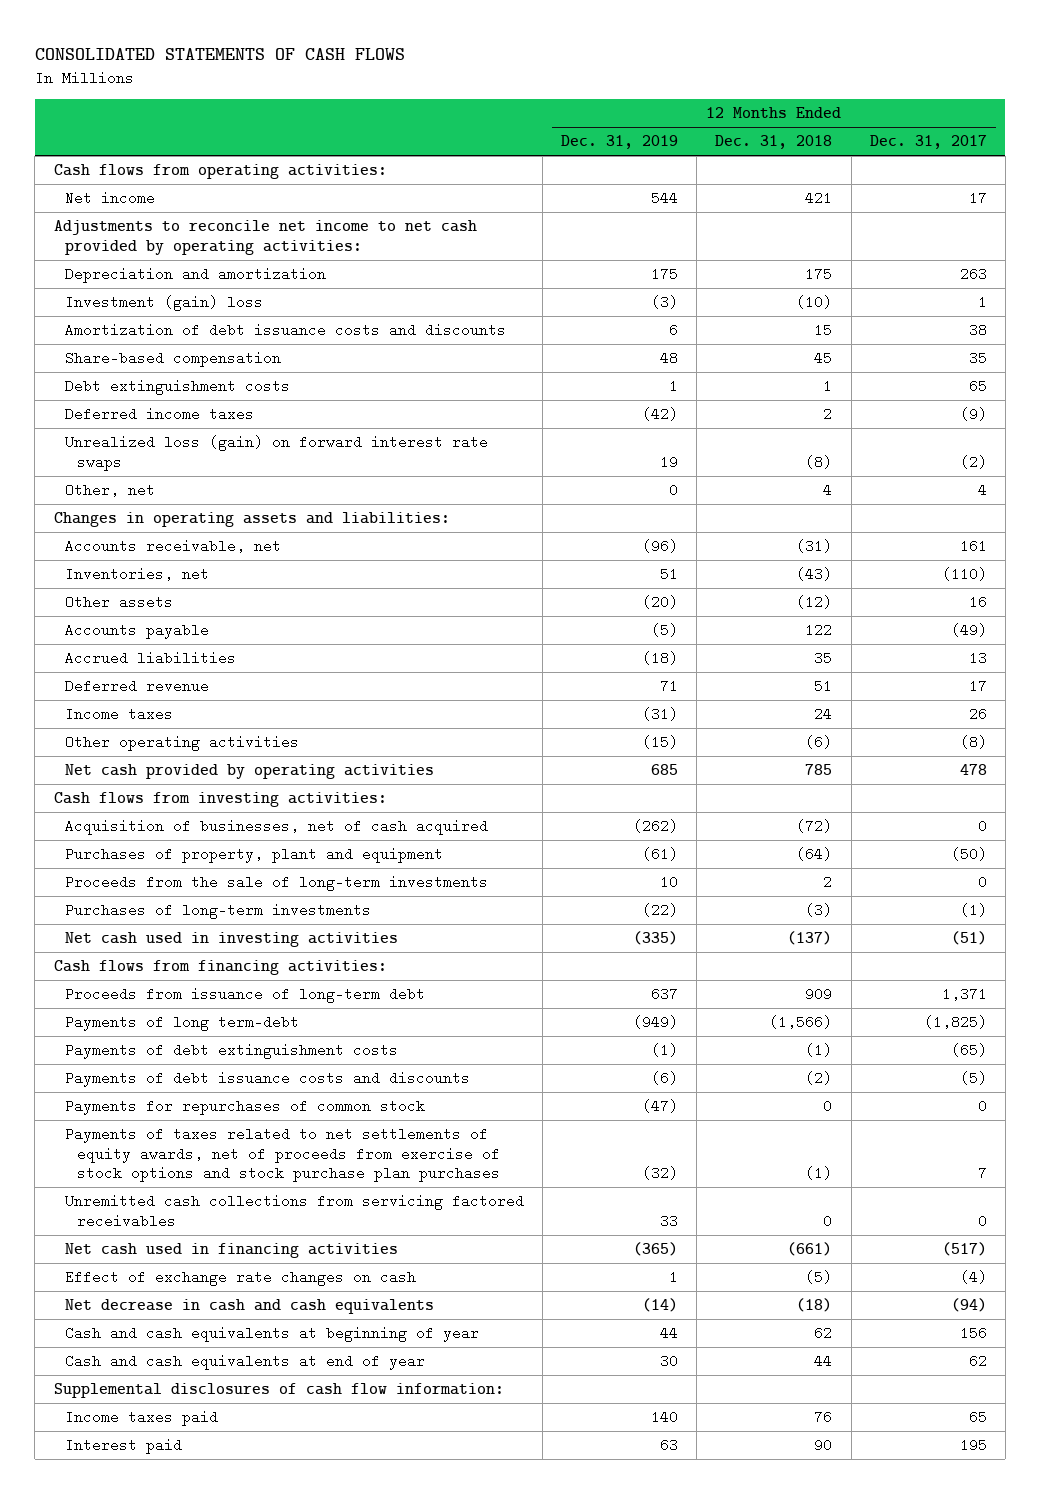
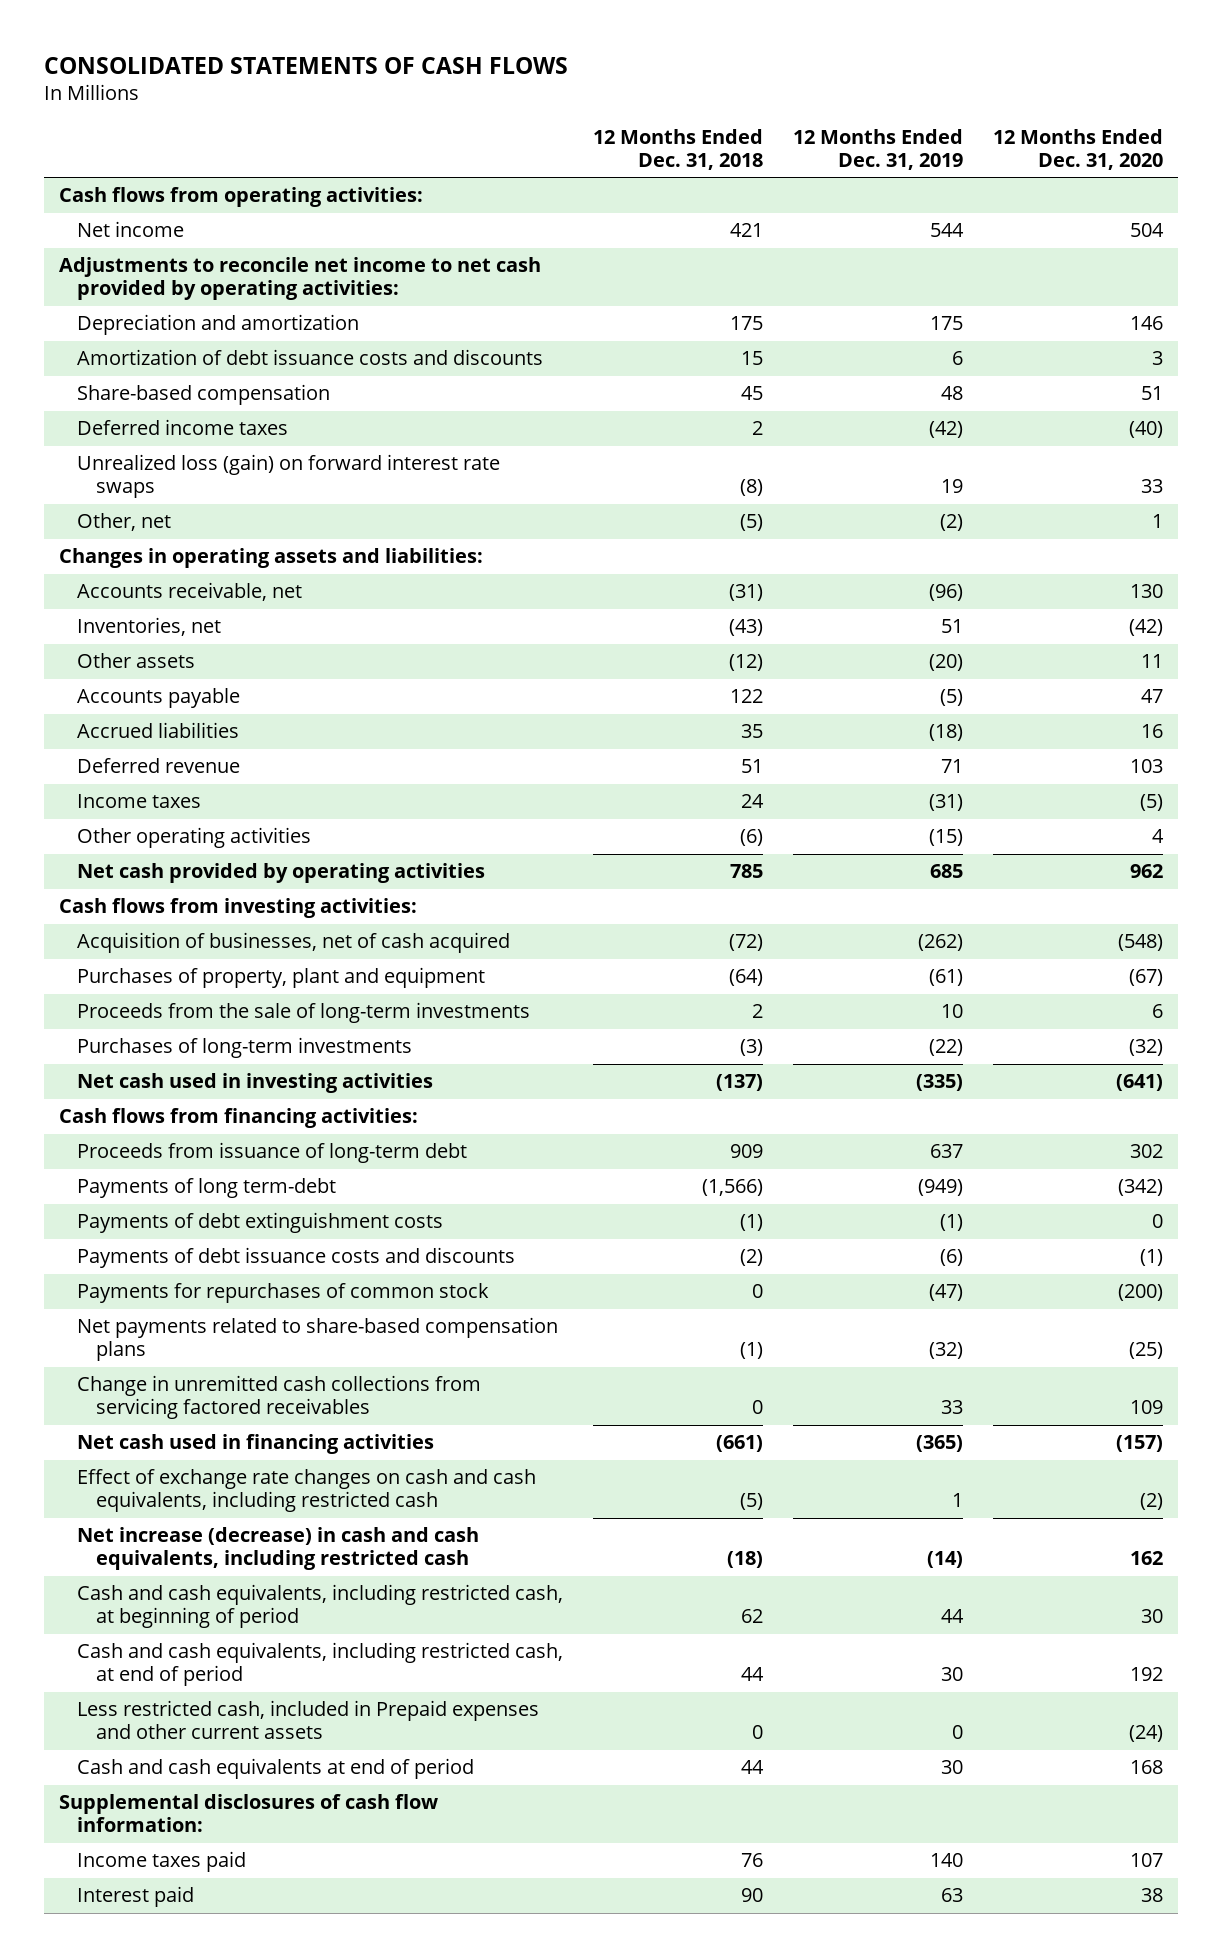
[869,135,987,150] Dec. 31, 2017 -> none
none -> [993,128,1164,170] 12 Months Ended Dec. 31, 2020
[65,295,264,312] Investment (gain) loss -> none
[65,379,291,396] Debt extinguishment costs -> none
[669,483,679,498] 0 -> [940,514,964,532] (2)
[823,483,833,498] 4 -> [740,514,764,532] (5)
[65,1127,500,1183] Payments of taxes related to net settlements of equity awards, net of proceeds from exercise of stock options and stock purchase plan purchases -> [77,1317,559,1362] Net payments related to share-based compensation plans
[65,1194,525,1228] Unremitted cash collections from servicing factored receivables -> [77,1375,482,1420] Change in unremitted cash collections from servicing factored receivables
[65,1270,417,1287] Effect of exchange rate changes on cash -> [77,1469,537,1513] Effect of exchange rate changes on cash and cash equivalents, including restricted cash
[65,1299,435,1315] Net decrease in cash and cash equivalents -> [77,1527,480,1571] Net increase (decrease) in cash and cash equivalents, including restricted cash
[65,1326,480,1343] Cash and cash equivalents at beginning of year -> [77,1584,564,1629] Cash and cash equivalents, including restricted cash, at beginning of period
[65,1354,426,1371] Cash and cash equivalents at end of year -> [77,1642,564,1687] Cash and cash equivalents, including restricted cash, at end of period
none -> [77,1700,540,1740] Less restricted cash, included in Prepaid expenses and other current assets
none -> [77,1758,475,1780] Cash and cash equivalents at end of period

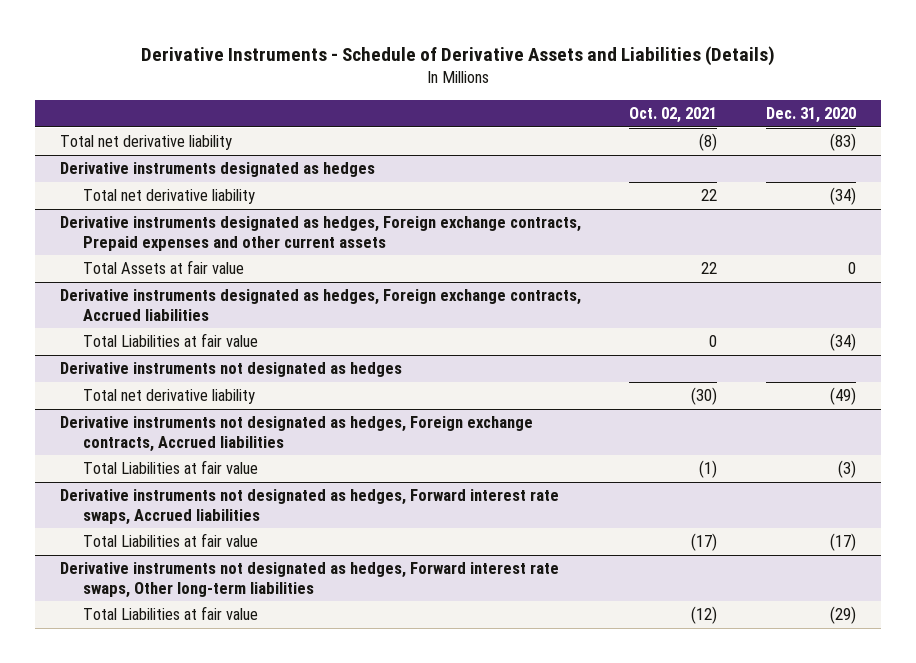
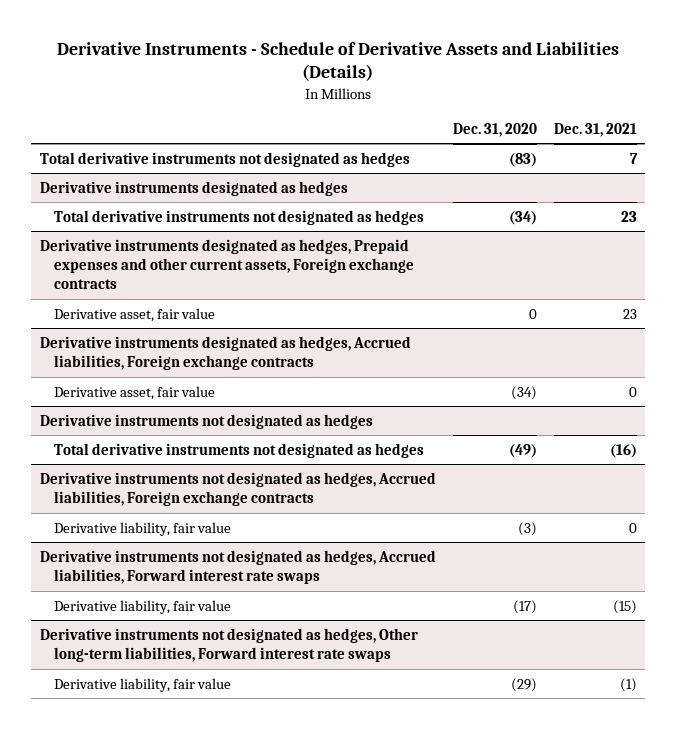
[629,106,718,123] Oct. 02, 2021 -> none
none -> [553,122,637,137] Dec. 31, 2021
[59,135,232,151] Total net derivative liability -> [39,151,410,167] Total derivative instruments not designated as hedges
[83,333,259,348] Total Liabilities at fair value -> none
[83,189,256,205] Total net derivative liability -> [54,209,425,225] Total derivative instruments not designated as hedges
[59,216,581,251] Derivative instruments designated as hedges, Foreign exchange contracts, Prepaid expenses and other current assets -> [39,238,415,290] Derivative instruments designated as hedges, Prepaid expenses and other current assets, Foreign exchange contracts
[83,260,245,275] Total Assets at fair value -> [54,307,216,322] Derivative asset, fair value
[59,289,581,321] Derivative instruments designated as hedges, Foreign exchange contracts, Accrued liabilities -> [39,335,411,371] Derivative instruments designated as hedges, Accrued liabilities, Foreign exchange contracts
none -> [54,385,216,400] Derivative asset, fair value
[83,389,256,405] Total net derivative liability -> [54,442,425,458] Total derivative instruments not designated as hedges
[59,416,533,452] Derivative instruments not designated as hedges, Foreign exchange contracts, Accrued liabilities -> [39,471,436,507] Derivative instruments not designated as hedges, Accrued liabilities, Foreign exchange contracts
[83,460,259,475] Total Liabilities at fair value -> [54,521,232,536] Derivative liability, fair value
[59,489,559,525] Derivative instruments not designated as hedges, Forward interest rate swaps, Accrued liabilities -> [39,549,436,585] Derivative instruments not designated as hedges, Accrued liabilities, Forward interest rate swaps
[83,533,259,548] Total Liabilities at fair value -> [54,599,232,614] Derivative liability, fair value
[59,562,559,598] Derivative instruments not designated as hedges, Forward interest rate swaps, Other long-term liabilities -> [39,627,418,663] Derivative instruments not designated as hedges, Other long-term liabilities, Forward interest rate swaps
[83,606,259,621] Total Liabilities at fair value -> [54,677,232,692] Derivative liability, fair value

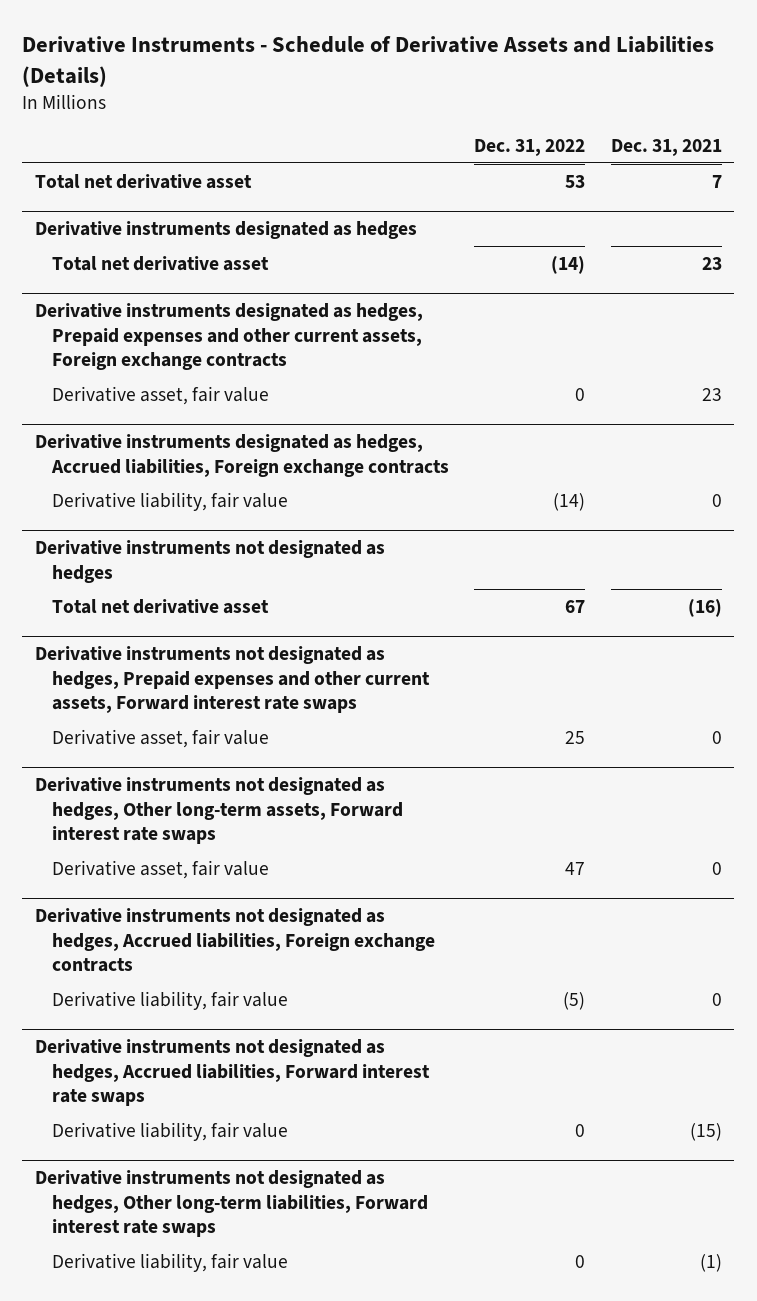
[452,122,537,137] Dec. 31, 2020 -> none
none -> [474,138,586,156] Dec. 31, 2022
[39,151,410,167] Total derivative instruments not designated as hedges -> [35,173,253,189] Total net derivative asset
[54,209,425,225] Total derivative instruments not designated as hedges -> [51,255,269,271] Total net derivative asset
[54,385,216,400] Derivative asset, fair value -> [51,491,288,511] Derivative liability, fair value
[54,442,425,458] Total derivative instruments not designated as hedges -> [51,598,269,614] Total net derivative asset
none -> [35,646,430,714] Derivative instruments not designated as hedges, Prepaid expenses and other current assets, Forward interest rate swaps
none -> [51,728,269,748] Derivative asset, fair value
none -> [35,777,403,845] Derivative instruments not designated as hedges, Other long-term assets, Forward interest rate swaps
none -> [51,859,269,879] Derivative asset, fair value

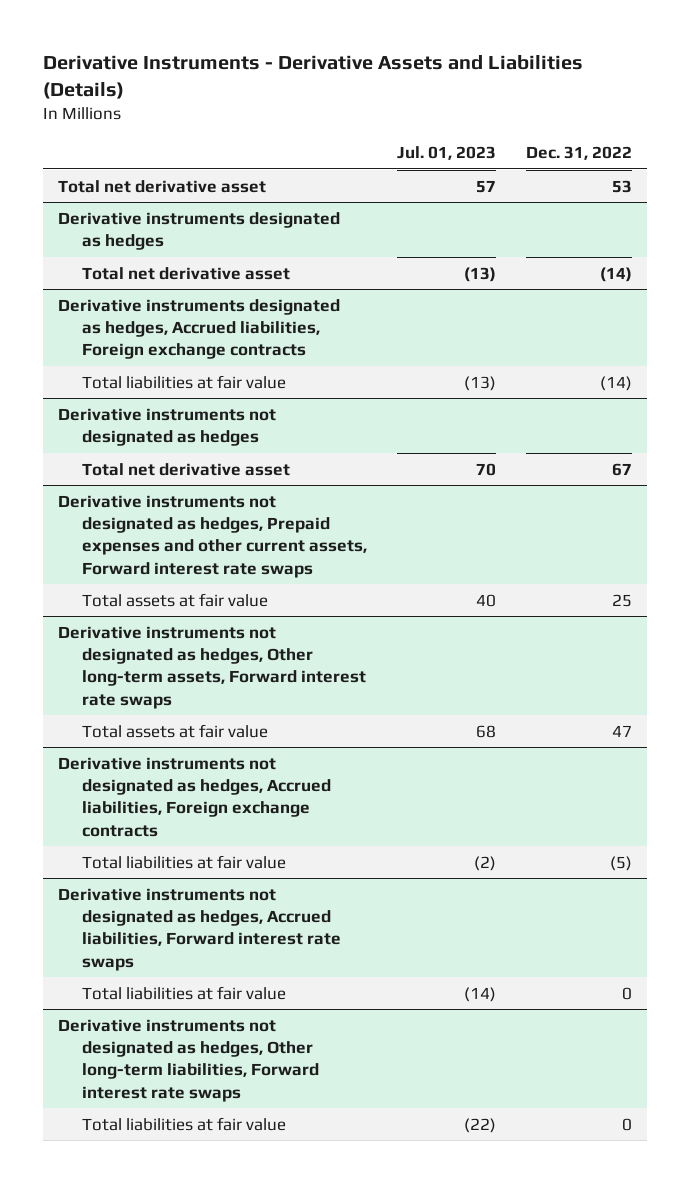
[22,36,715,87] Derivative Instruments - Schedule of Derivative Assets and Liabilities (Details) -> [42,55,583,100] Derivative Instruments - Derivative Assets and Liabilities (Details)
[610,138,722,156] Dec. 31, 2021 -> none
none -> [396,146,496,161] Jul. 01, 2023
[35,303,424,371] Derivative instruments designated as hedges, Prepaid expenses and other current assets, Foreign exchange contracts -> none
[51,385,269,405] Derivative asset, fair value -> none
[51,491,288,511] Derivative liability, fair value -> [81,374,286,389] Total liabilities at fair value
[51,728,269,748] Derivative asset, fair value -> [81,592,268,607] Total assets at fair value
[51,859,269,879] Derivative asset, fair value -> [81,723,268,738] Total assets at fair value
[51,990,288,1010] Derivative liability, fair value -> [81,854,286,869] Total liabilities at fair value
[51,1121,288,1141] Derivative liability, fair value -> [81,985,286,1000] Total liabilities at fair value
[51,1252,288,1272] Derivative liability, fair value -> [81,1116,286,1131] Total liabilities at fair value

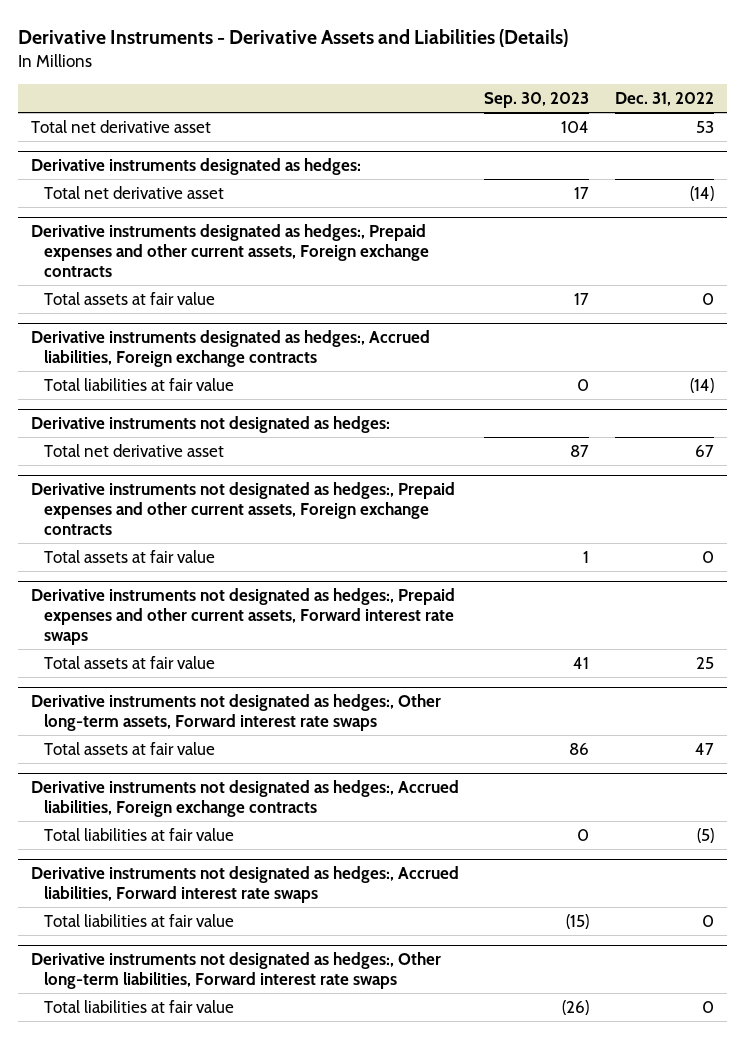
[396,146,496,161] Jul. 01, 2023 -> none
none -> [484,92,590,109] Sep. 30, 2023
[57,211,340,251] Derivative instruments designated as hedges -> [30,157,361,175] Derivative instruments designated as hedges:
none -> [30,223,430,278] Derivative instruments designated as hedges:, Prepaid expenses and other current assets, Foreign exchange contracts
none -> [44,291,216,305] Total assets at fair value
[57,298,340,360] Derivative instruments designated as hedges, Accrued liabilities, Foreign exchange contracts -> [30,329,430,368] Derivative instruments designated as hedges:, Accrued liabilities, Foreign exchange contracts
[57,407,276,447] Derivative instruments not designated as hedges -> [30,415,390,433] Derivative instruments not designated as hedges:
none -> [30,481,455,536] Derivative instruments not designated as hedges:, Prepaid expenses and other current assets, Foreign exchange contracts
none -> [44,549,216,563] Total assets at fair value
[57,494,367,578] Derivative instruments not designated as hedges, Prepaid expenses and other current assets, Forward interest rate swaps -> [30,587,455,646] Derivative instruments not designated as hedges:, Prepaid expenses and other current assets, Forward interest rate swaps
[57,625,366,709] Derivative instruments not designated as hedges, Other long-term assets, Forward interest rate swaps -> [30,693,441,732] Derivative instruments not designated as hedges:, Other long-term assets, Forward interest rate swaps
[57,756,331,837] Derivative instruments not designated as hedges, Accrued liabilities, Foreign exchange contracts -> [30,779,459,818] Derivative instruments not designated as hedges:, Accrued liabilities, Foreign exchange contracts
[57,887,341,971] Derivative instruments not designated as hedges, Accrued liabilities, Forward interest rate swaps -> [30,865,459,904] Derivative instruments not designated as hedges:, Accrued liabilities, Forward interest rate swaps
[57,1018,319,1102] Derivative instruments not designated as hedges, Other long-term liabilities, Forward interest rate swaps -> [30,951,441,990] Derivative instruments not designated as hedges:, Other long-term liabilities, Forward interest rate swaps

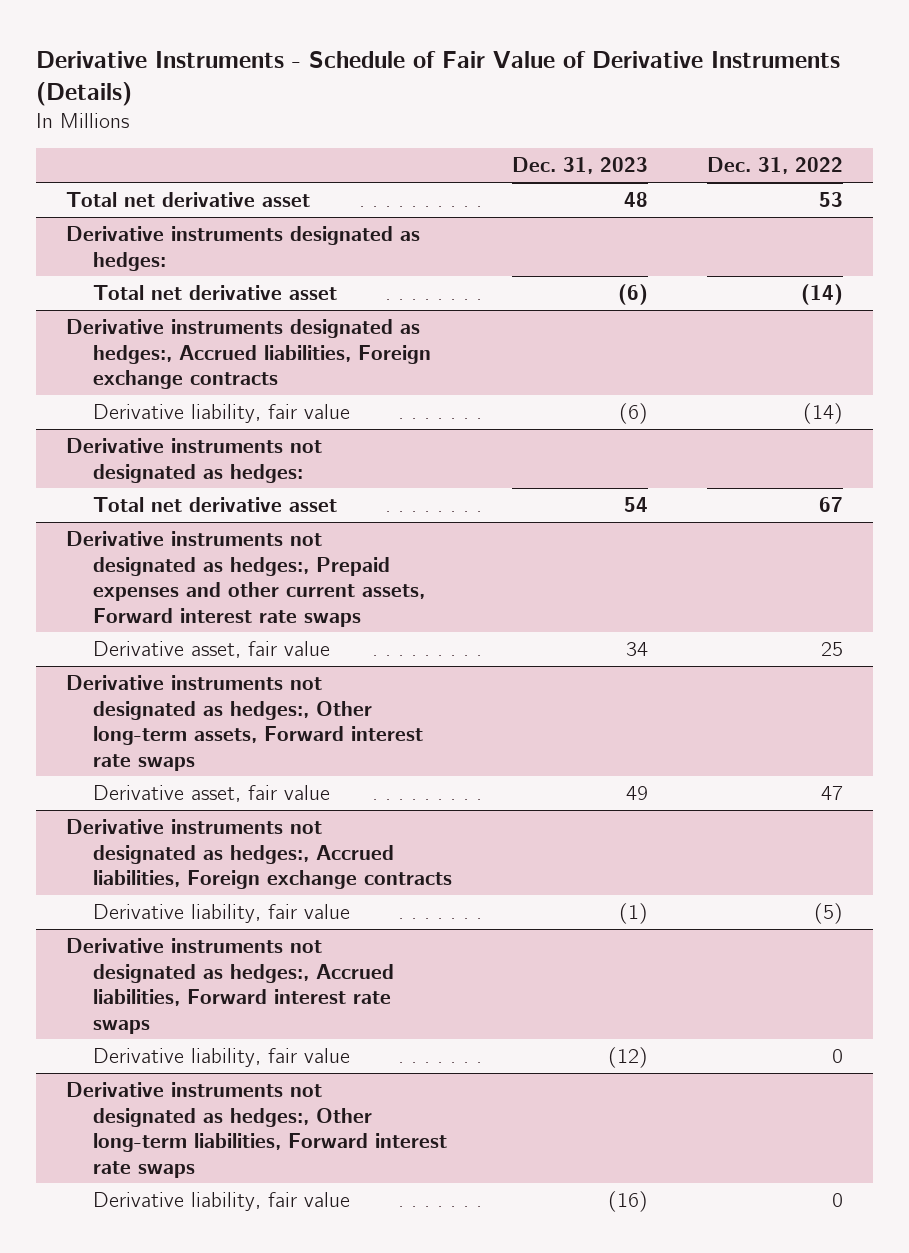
[17,29,568,48] Derivative Instruments - Derivative Assets and Liabilities (Details) -> [36,51,841,107] Derivative Instruments - Schedule of Fair Value of Derivative Instruments (Details)
[484,92,590,109] Sep. 30, 2023 -> none
none -> [511,157,648,175] Dec. 31, 2023
[30,223,430,278] Derivative instruments designated as hedges:, Prepaid expenses and other current assets, Foreign exchange contracts -> none
[44,291,216,305] Total assets at fair value -> none
[44,377,235,391] Total liabilities at fair value -> [93,404,351,424] Derivative liability, fair value
[30,481,455,536] Derivative instruments not designated as hedges:, Prepaid expenses and other current assets, Foreign exchange contracts -> none
[44,549,216,563] Total assets at fair value -> none
[44,655,216,669] Total assets at fair value -> [93,641,331,659] Derivative asset, fair value
[44,741,216,755] Total assets at fair value -> [93,785,331,803] Derivative asset, fair value
[44,827,235,841] Total liabilities at fair value -> [93,904,351,924] Derivative liability, fair value
[44,913,235,927] Total liabilities at fair value -> [93,1048,351,1068] Derivative liability, fair value
[44,999,235,1013] Total liabilities at fair value -> [93,1192,351,1212] Derivative liability, fair value

